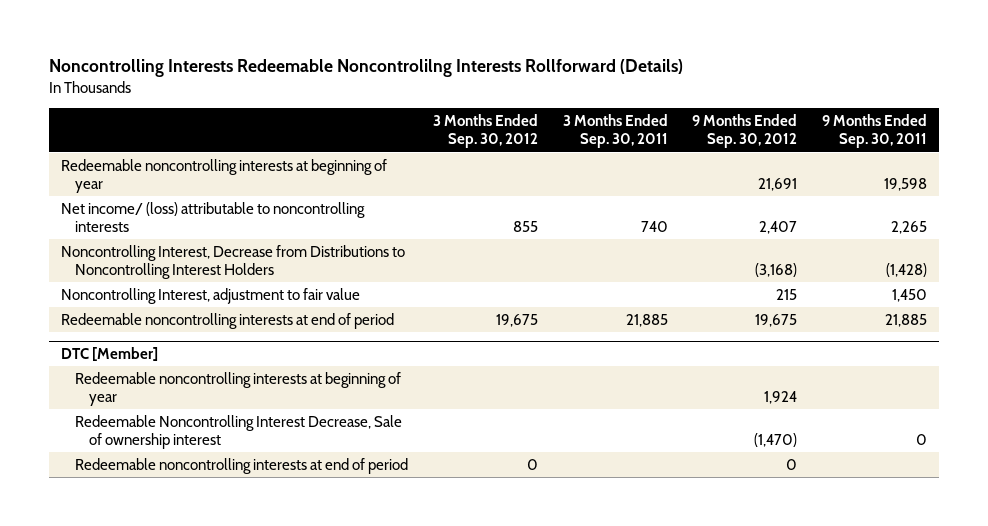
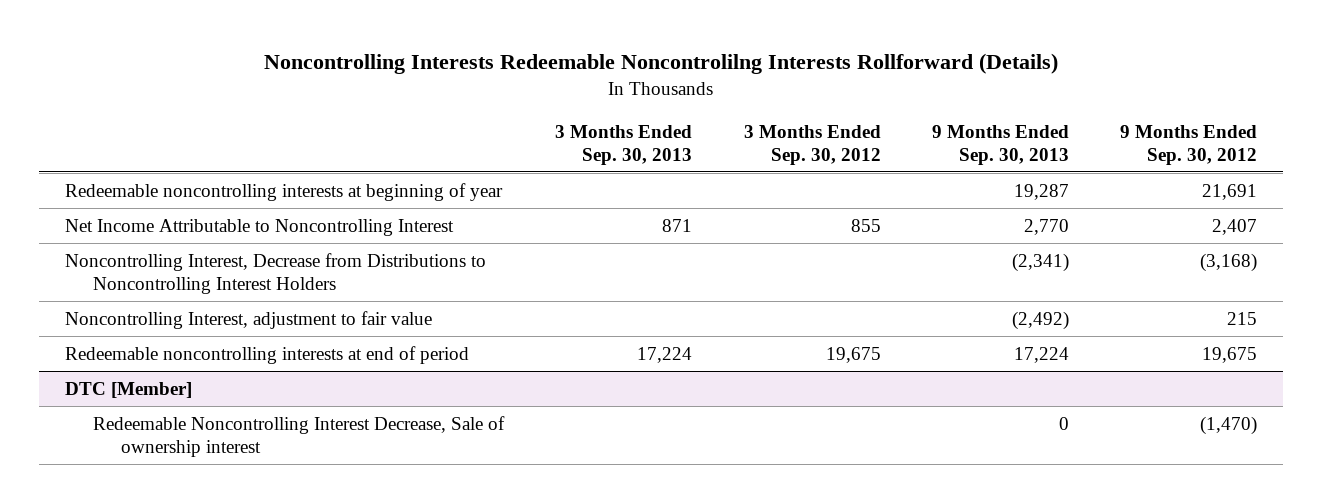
[562,114,668,149] 3 Months Ended Sep. 30, 2011 -> none
[822,114,928,149] 9 Months Ended Sep. 30, 2011 -> none
none -> [555,124,693,165] 3 Months Ended Sep. 30, 2013
none -> [932,124,1070,165] 9 Months Ended Sep. 30, 2013
[61,202,366,233] Net income/ (loss) attributable to noncontrolling interests -> [65,218,455,236] Net Income Attributable to Noncontrolling Interest
[75,372,402,407] Redeemable noncontrolling interests at beginning of year -> none
[75,458,409,475] Redeemable noncontrolling interests at end of period -> none

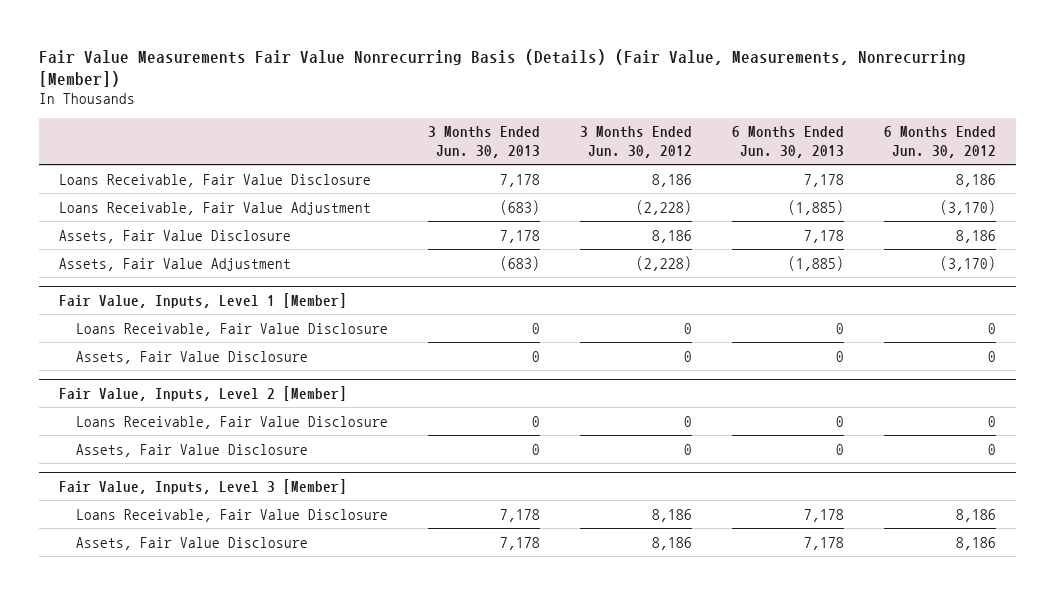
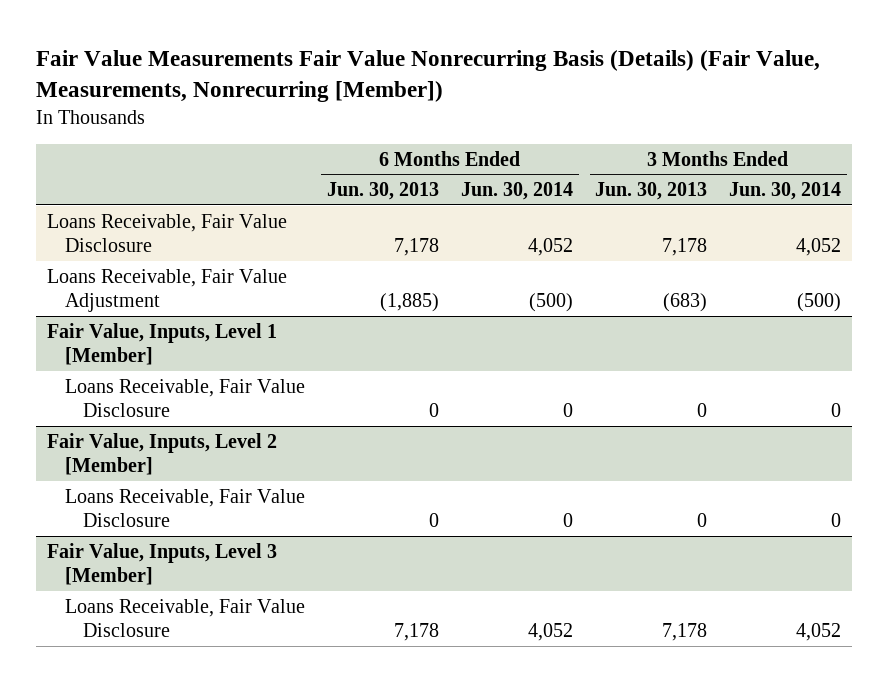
[579,126,692,158] 3 Months Ended Jun. 30, 2012 -> none
[883,126,996,158] 6 Months Ended Jun. 30, 2012 -> none
none -> [461,182,574,201] Jun. 30, 2014
none -> [729,182,842,201] Jun. 30, 2014
[59,229,292,243] Assets, Fair Value Disclosure -> none
[59,257,292,271] Assets, Fair Value Adjustment -> none
[76,350,309,364] Assets, Fair Value Disclosure -> none
[76,443,309,457] Assets, Fair Value Disclosure -> none
[76,536,309,550] Assets, Fair Value Disclosure -> none

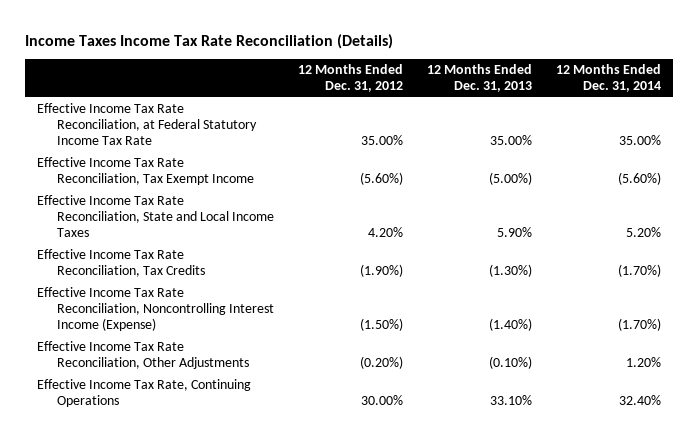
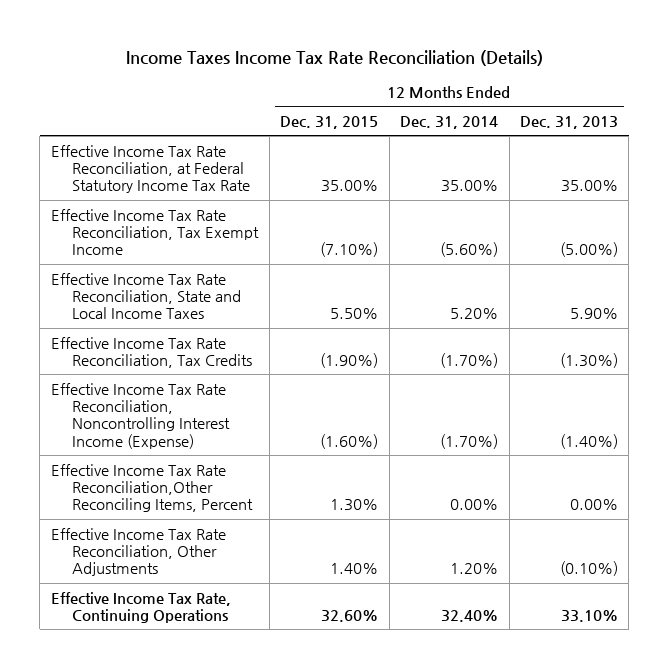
[297,64,403,93] 12 Months Ended Dec. 31, 2012 -> none
none -> [280,115,379,129] Dec. 31, 2015
none -> [50,463,254,513] Effective Income Tax Rate Reconciliation,Other Reconciling Items, Percent

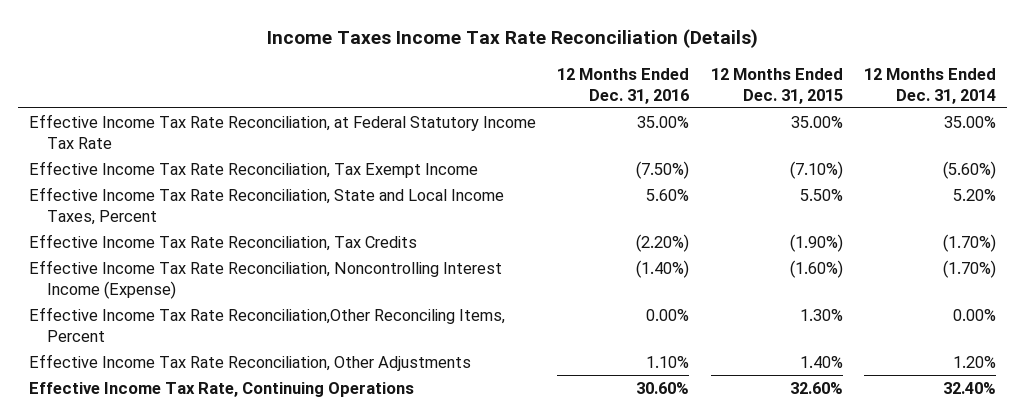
[520,115,619,129] Dec. 31, 2013 -> none
none -> [557,67,690,104] 12 Months Ended Dec. 31, 2016
[50,272,242,320] Effective Income Tax Rate Reconciliation, State and Local Income Taxes -> [28,186,504,226] Effective Income Tax Rate Reconciliation, State and Local Income Taxes, Percent

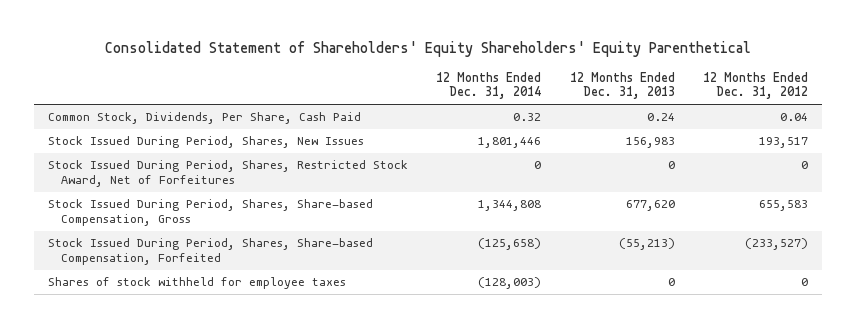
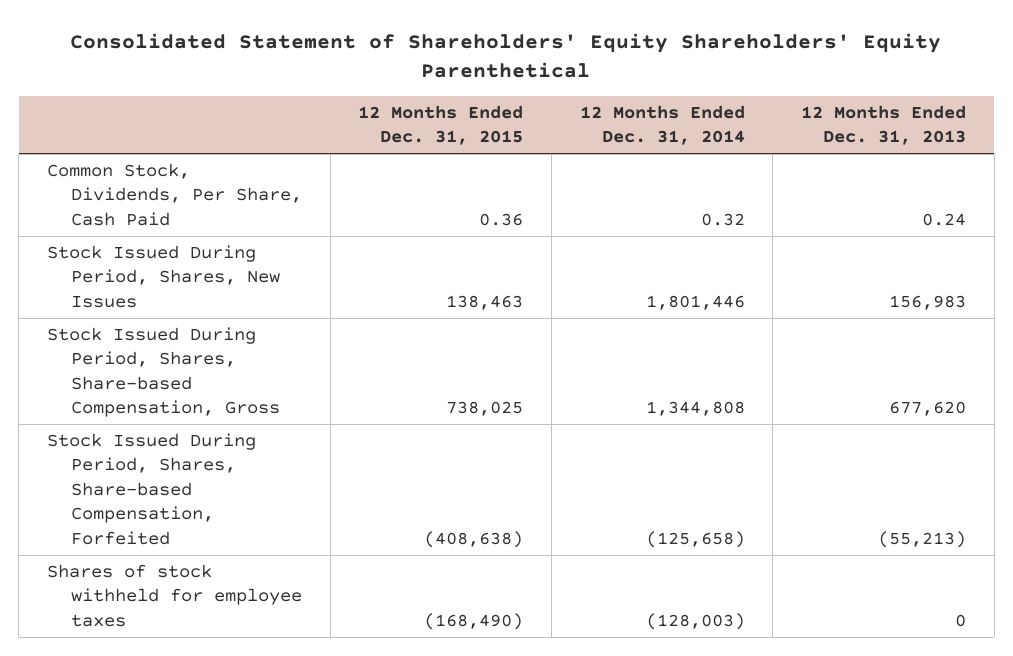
[702,71,808,100] 12 Months Ended Dec. 31, 2012 -> none
none -> [358,104,524,146] 12 Months Ended Dec. 31, 2015
[47,160,408,187] Stock Issued During Period, Shares, Restricted Stock Award, Net of Forfeitures -> none

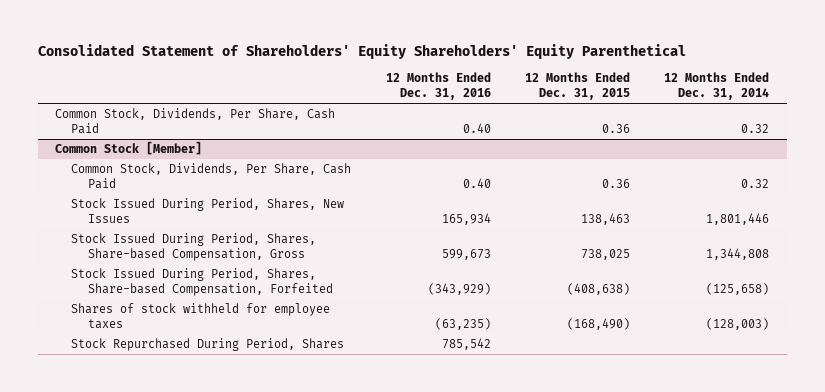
[801,104,967,146] 12 Months Ended Dec. 31, 2013 -> none
none -> [385,72,491,101] 12 Months Ended Dec. 31, 2016
none -> [55,141,203,156] Common Stock [Member]
none -> [71,163,352,190] Common Stock, Dividends, Per Share, Cash Paid
none -> [71,338,345,352] Stock Repurchased During Period, Shares

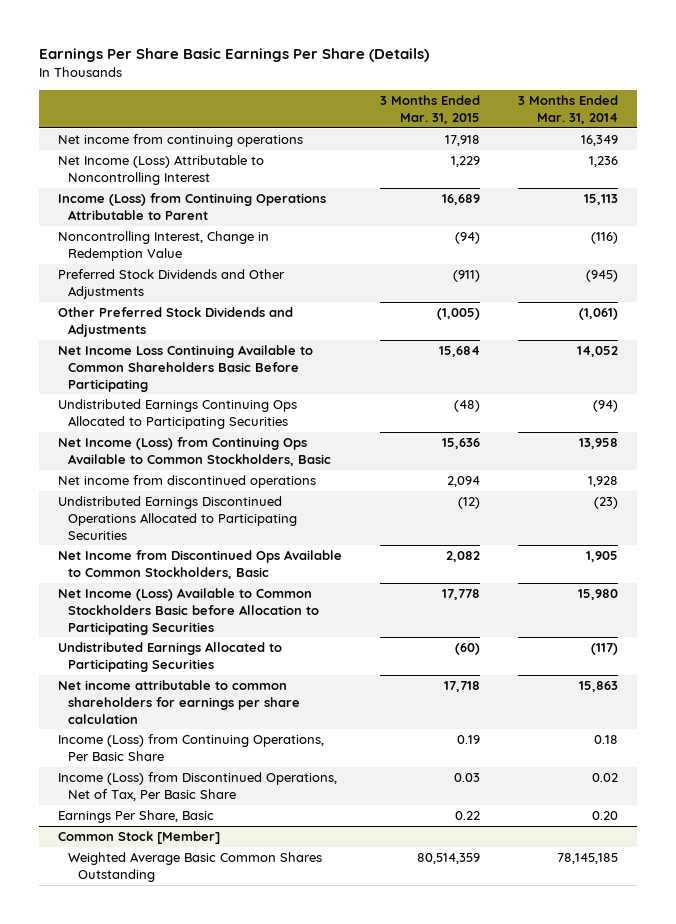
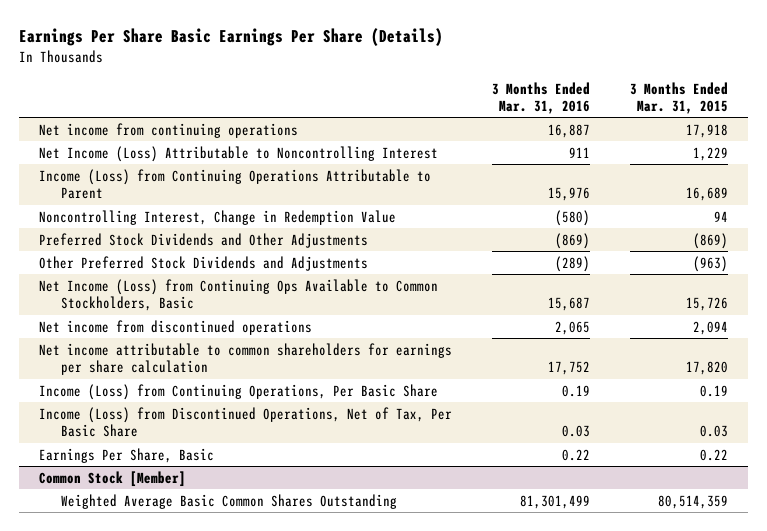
[517,95,618,124] 3 Months Ended Mar. 31, 2014 -> none
none -> [492,81,591,114] 3 Months Ended Mar. 31, 2016
[58,345,314,392] Net Income Loss Continuing Available to Common Shareholders Basic Before Participating -> none
[58,399,298,429] Undistributed Earnings Continuing Ops Allocated to Participating Securities -> none
[454,232,480,245] (94) -> [713,210,728,222] 94
[452,270,480,283] (911) -> [692,232,728,249] (869)
[436,308,480,321] (1,005) -> [692,255,728,272] (963)
[441,438,480,450] 15,636 -> [685,297,728,312] 15,726
[58,496,298,540] Undistributed Earnings Discontinued Operations Allocated to Participating Securities -> none
[58,550,343,579] Net Income from Discontinued Ops Available to Common Stockholders, Basic -> none
[58,588,320,635] Net Income (Loss) Available to Common Stockholders Basic before Allocation to Participating Securities -> none
[58,642,283,672] Undistributed Earnings Allocated to Participating Securities -> none
[443,681,480,693] 17,718 -> [685,361,728,376] 17,820

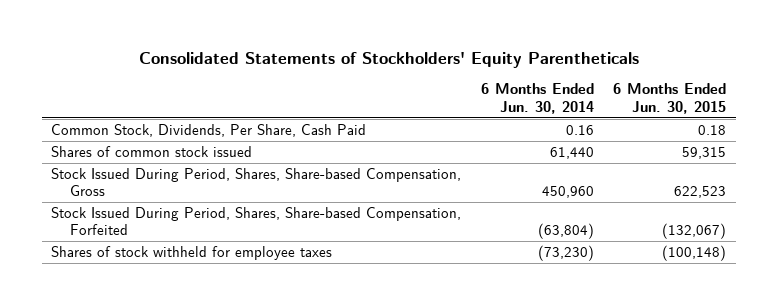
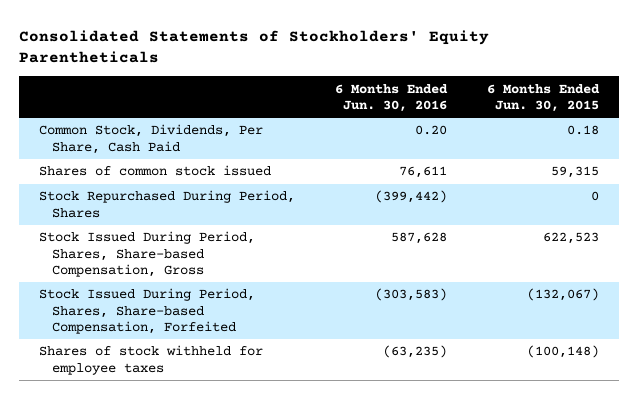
[480,83,594,114] 6 Months Ended Jun. 30, 2014 -> none
none -> [335,83,449,112] 6 Months Ended Jun. 30, 2016
none -> [38,190,295,218] Stock Repurchased During Period, Shares

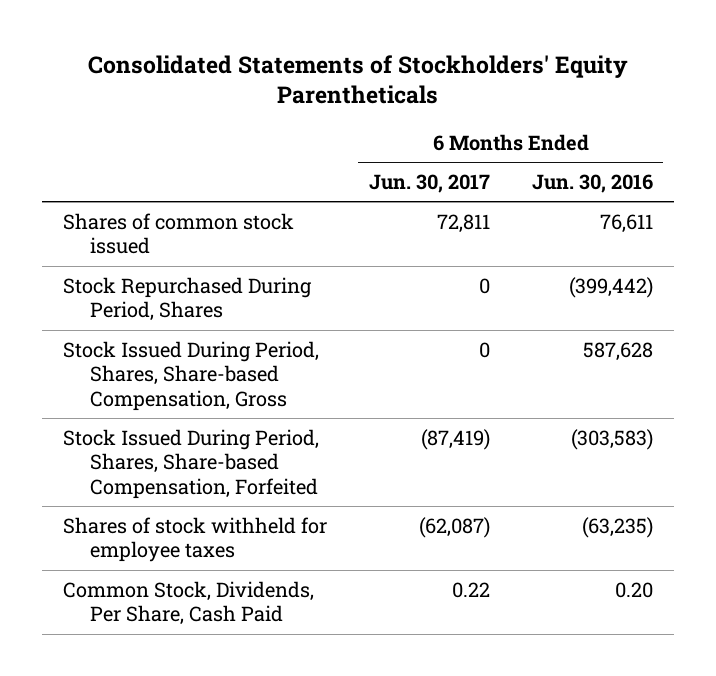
[487,83,601,112] 6 Months Ended Jun. 30, 2015 -> none
none -> [368,173,490,193] Jun. 30, 2017
[38,124,263,154] Common Stock, Dividends, Per Share, Cash Paid -> [62,580,314,626] Common Stock, Dividends, Per Share, Cash Paid

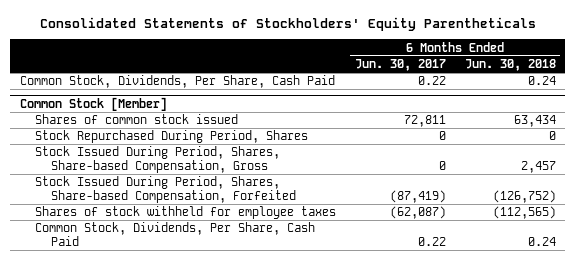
[531,173,653,193] Jun. 30, 2016 -> none
none -> [464,59,556,72] Jun. 30, 2018
none -> [19,75,335,89] Common Stock, Dividends, Per Share, Cash Paid
none -> [19,96,167,111] Common Stock [Member]

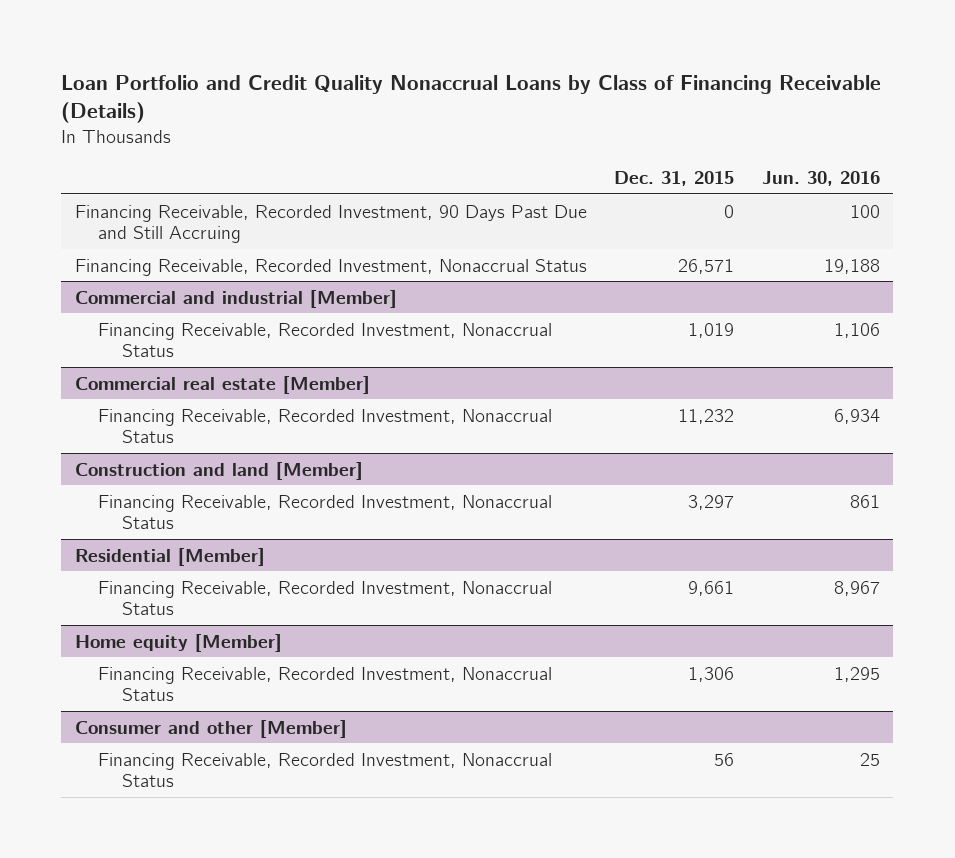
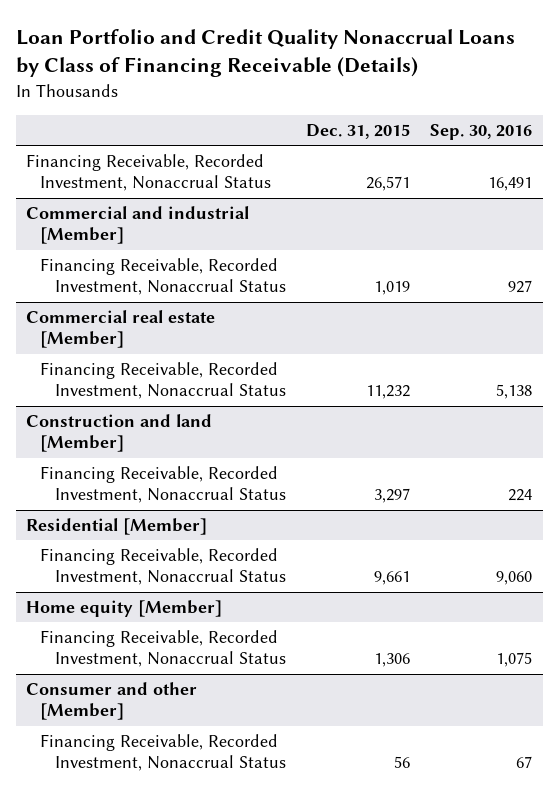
[761,171,880,187] Jun. 30, 2016 -> none
none -> [430,124,533,141] Sep. 30, 2016
[74,204,587,244] Financing Receivable, Recorded Investment, 90 Days Past Due and Still Accruing -> none

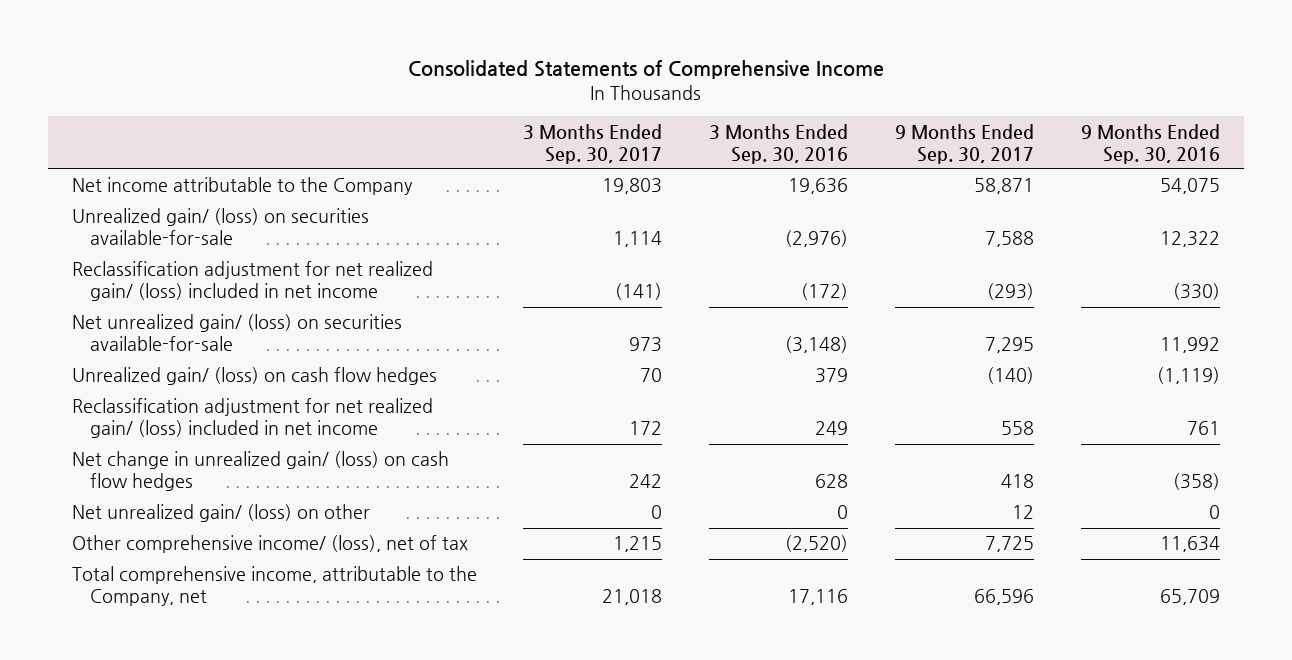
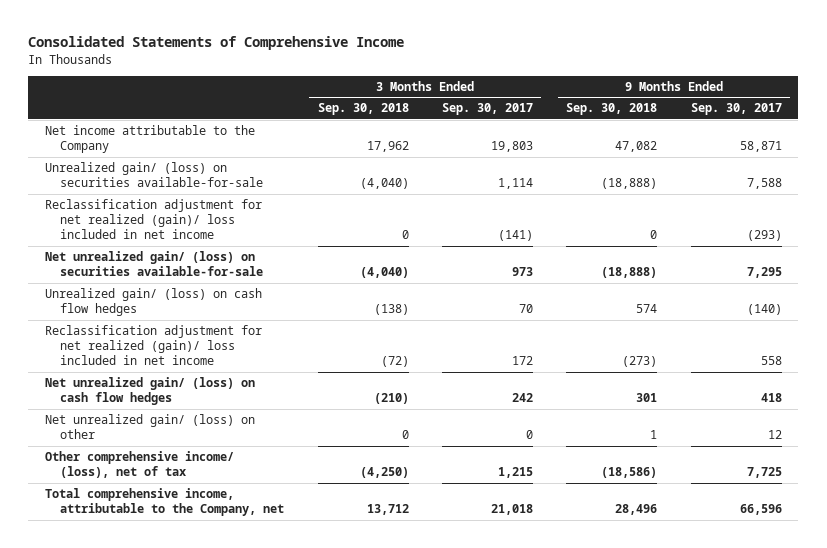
[709,123,849,164] 3 Months Ended Sep. 30, 2016 -> none
[1081,123,1221,164] 9 Months Ended Sep. 30, 2016 -> none
none -> [317,103,409,116] Sep. 30, 2018
none -> [566,103,658,116] Sep. 30, 2018
[71,261,433,302] Reclassification adjustment for net realized gain/ (loss) included in net income -> [45,199,263,240] Reclassification adjustment for net realized (gain)/ loss included in net income
[71,398,433,439] Reclassification adjustment for net realized gain/ (loss) included in net income -> [45,325,263,366] Reclassification adjustment for net realized (gain)/ loss included in net income
[71,451,449,492] Net change in unrealized gain/ (loss) on cash flow hedges -> [45,377,256,406] Net unrealized gain/ (loss) on cash flow hedges

